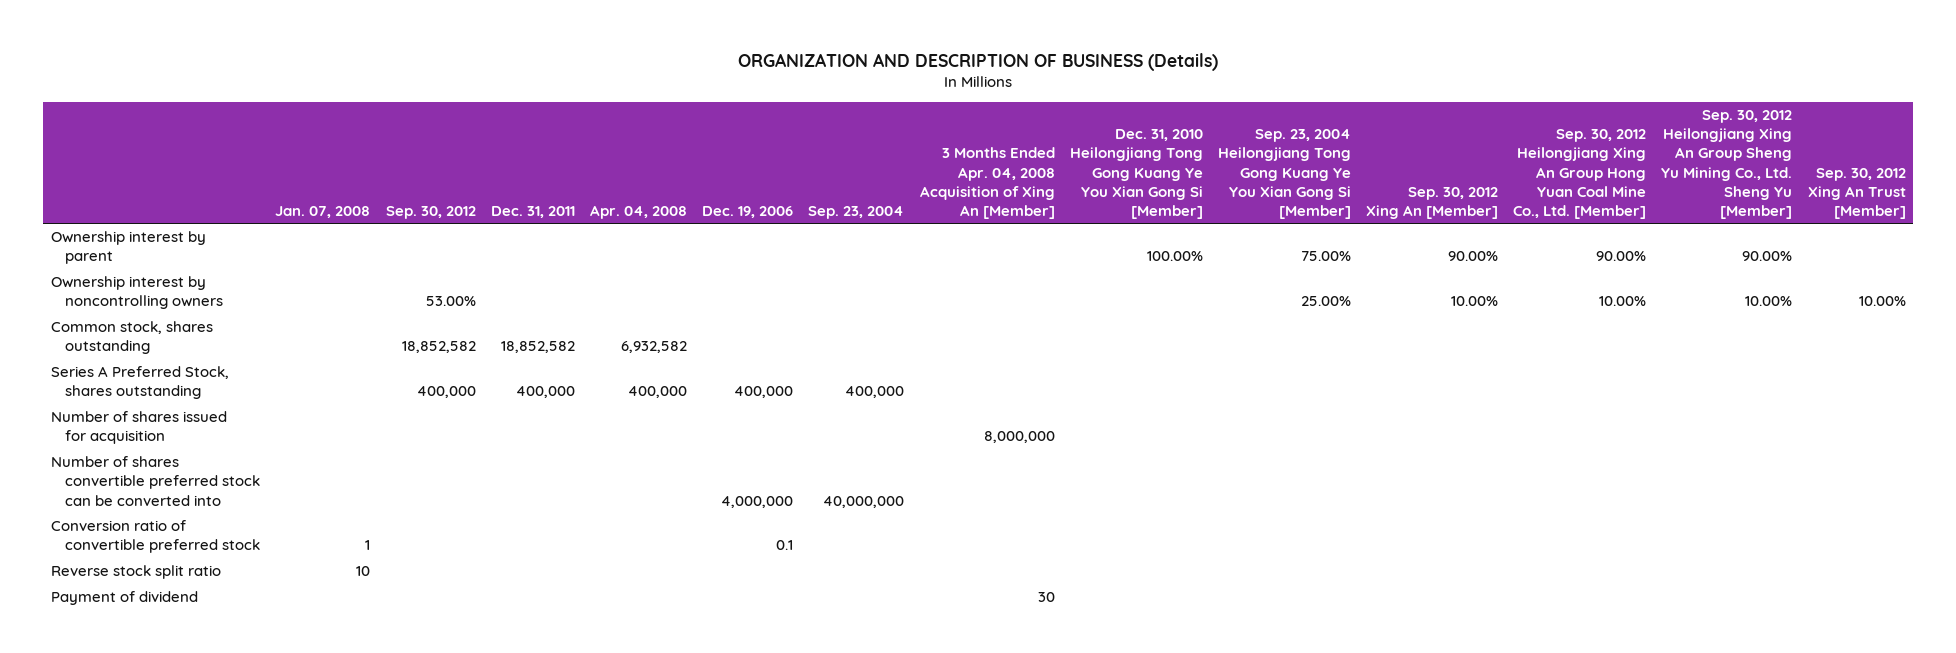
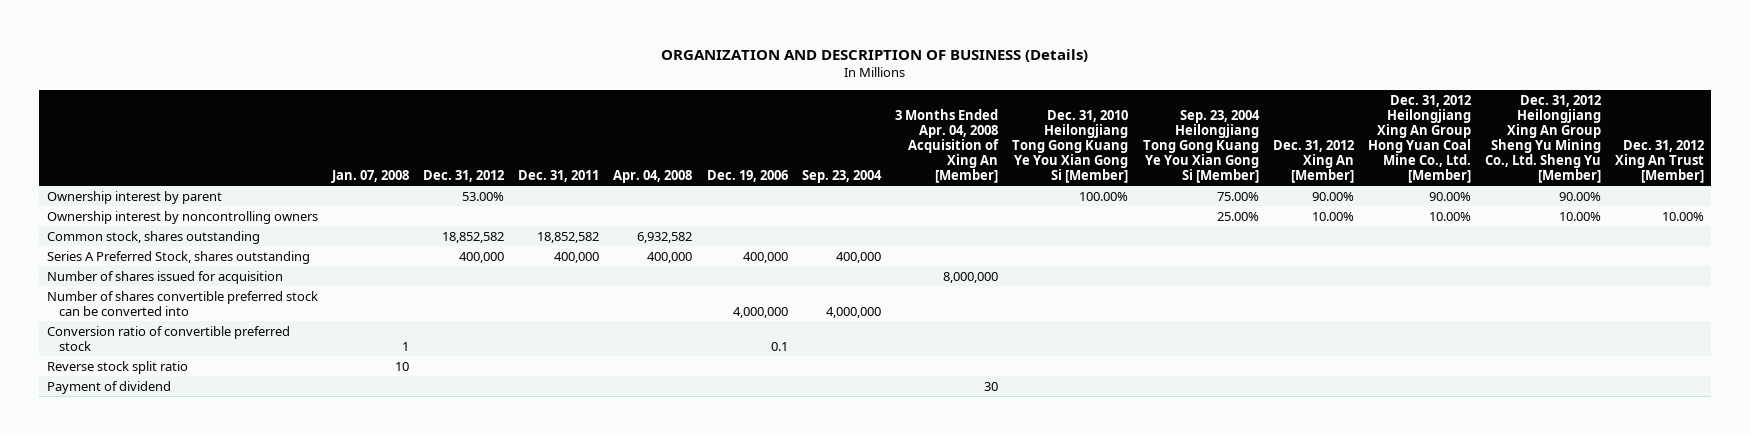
[385,205,476,219] Sep. 30, 2012 -> none
[1366,186,1499,219] Sep. 30, 2012 Xing An [Member] -> none
[1513,129,1647,219] Sep. 30, 2012 Heilongjiang Xing An Group Hong Yuan Coal Mine Co., Ltd. [Member] -> none
[1661,110,1793,219] Sep. 30, 2012 Heilongjiang Xing An Group Sheng Yu Mining Co., Ltd. Sheng Yu [Member] -> none
[1807,167,1906,219] Sep. 30, 2012 Xing An Trust [Member] -> none
none -> [423,169,505,182] Dec. 31, 2012
none -> [1272,139,1354,183] Dec. 31, 2012 Xing An [Member]
none -> [1367,94,1471,183] Dec. 31, 2012 Heilongjiang Xing An Group Hong Yuan Coal Mine Co., Ltd. [Member]
none -> [1485,94,1602,183] Dec. 31, 2012 Heilongjiang Xing An Group Sheng Yu Mining Co., Ltd. Sheng Yu [Member]
none -> [1615,139,1705,183] Dec. 31, 2012 Xing An Trust [Member]
[823,495,905,508] 40,000,000 -> [825,306,881,318] 4,000,000

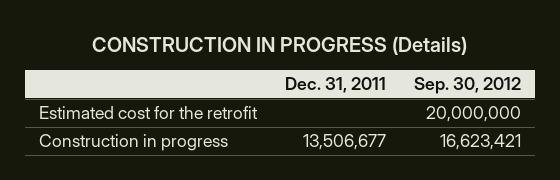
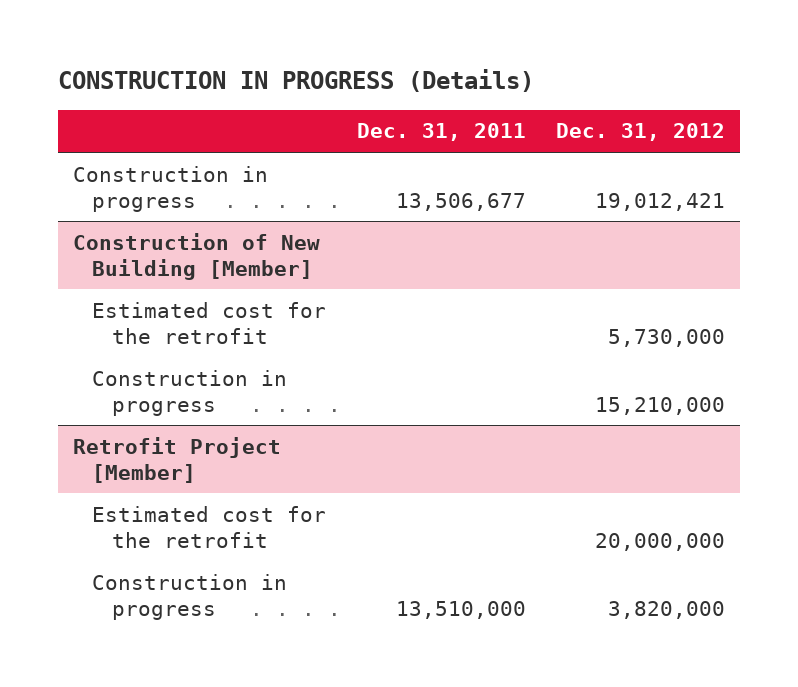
[414,77,522,95] Sep. 30, 2012 -> none
none -> [556,123,726,142] Dec. 31, 2012
[39,106,259,120] Estimated cost for the retrofit -> none
none -> [73,232,321,280] Construction of New Building [Member]
none -> [92,301,327,344] Estimated cost for the retrofit
none -> [92,369,288,416] Construction in progress
none -> [73,436,282,483] Retrofit Project [Member]
none -> [92,505,327,548] Estimated cost for the retrofit
none -> [92,573,288,620] Construction in progress

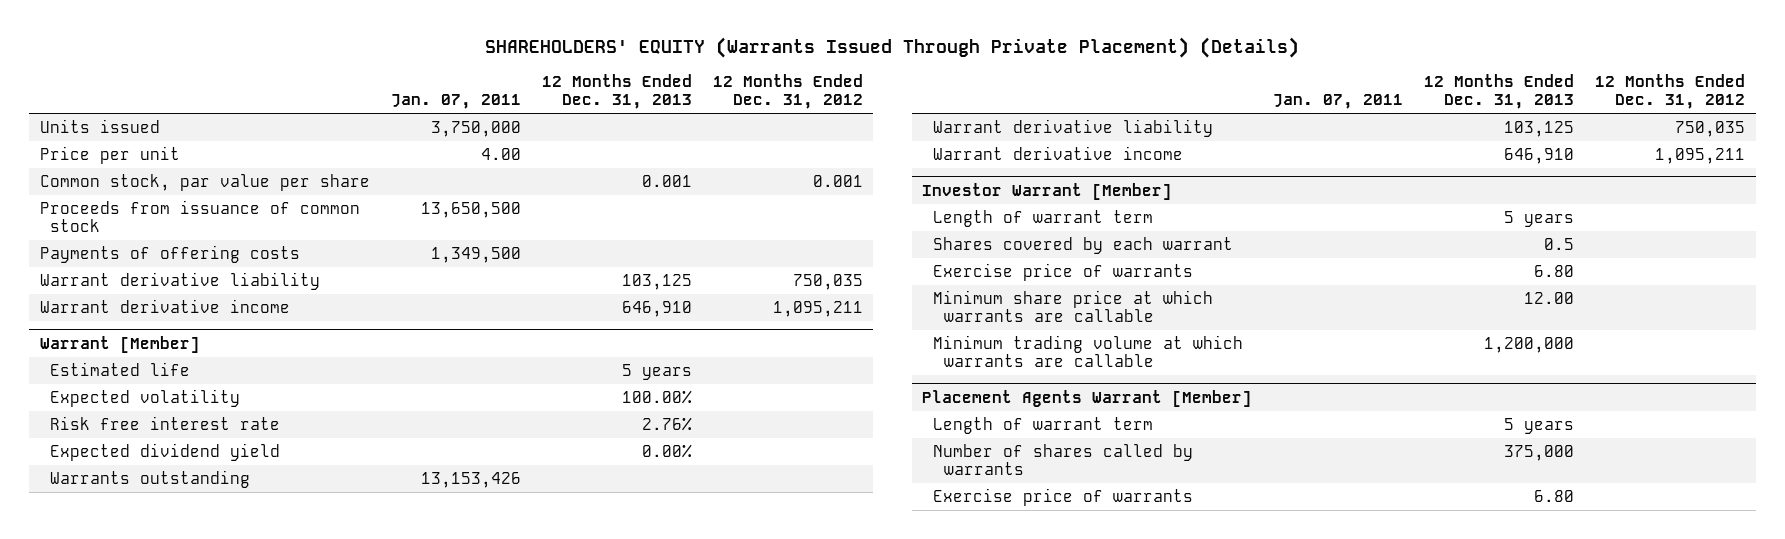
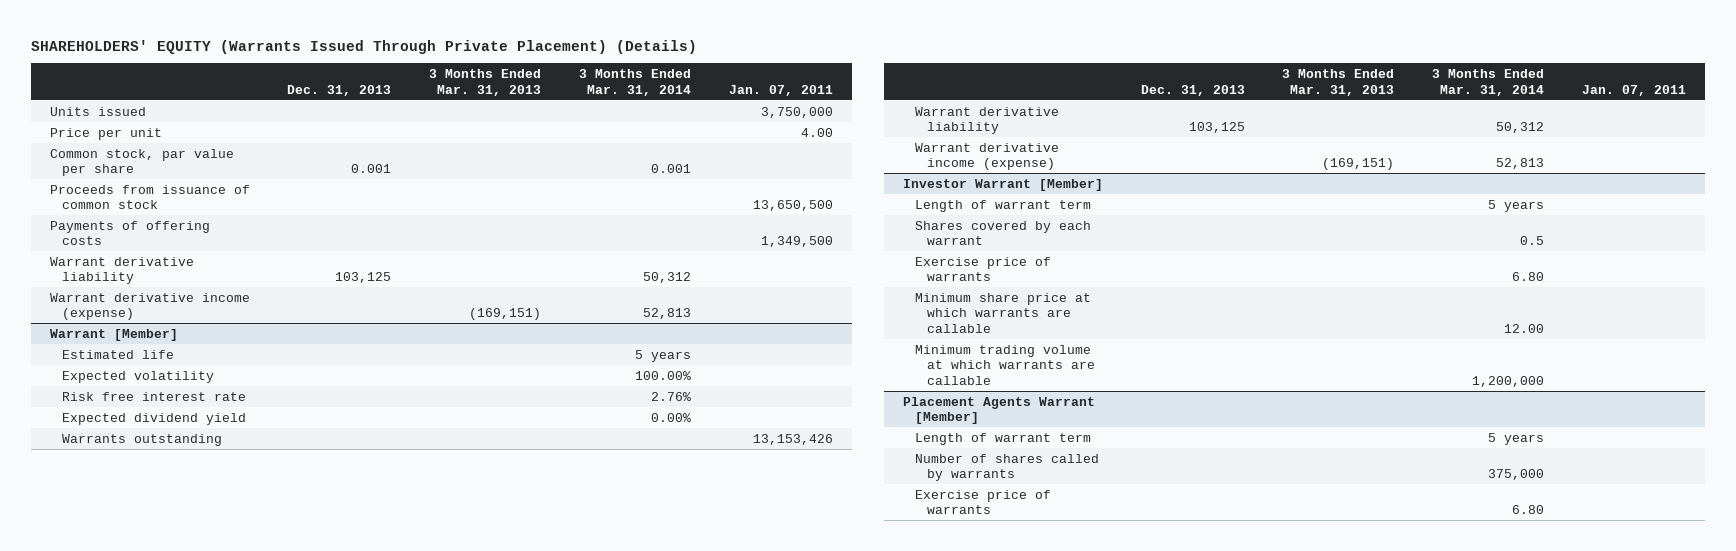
[541,74,692,110] 12 Months Ended Dec. 31, 2013 -> none
[712,74,863,110] 12 Months Ended Dec. 31, 2012 -> none
none -> [287,84,392,96] Dec. 31, 2013
none -> [429,68,542,96] 3 Months Ended Mar. 31, 2013
none -> [579,68,692,96] 3 Months Ended Mar. 31, 2014
[39,298,290,313] Warrant derivative income -> [49,292,250,321] Warrant derivative income (expense)
[933,145,1184,160] Warrant derivative income -> [914,142,1059,171] Warrant derivative income (expense)

